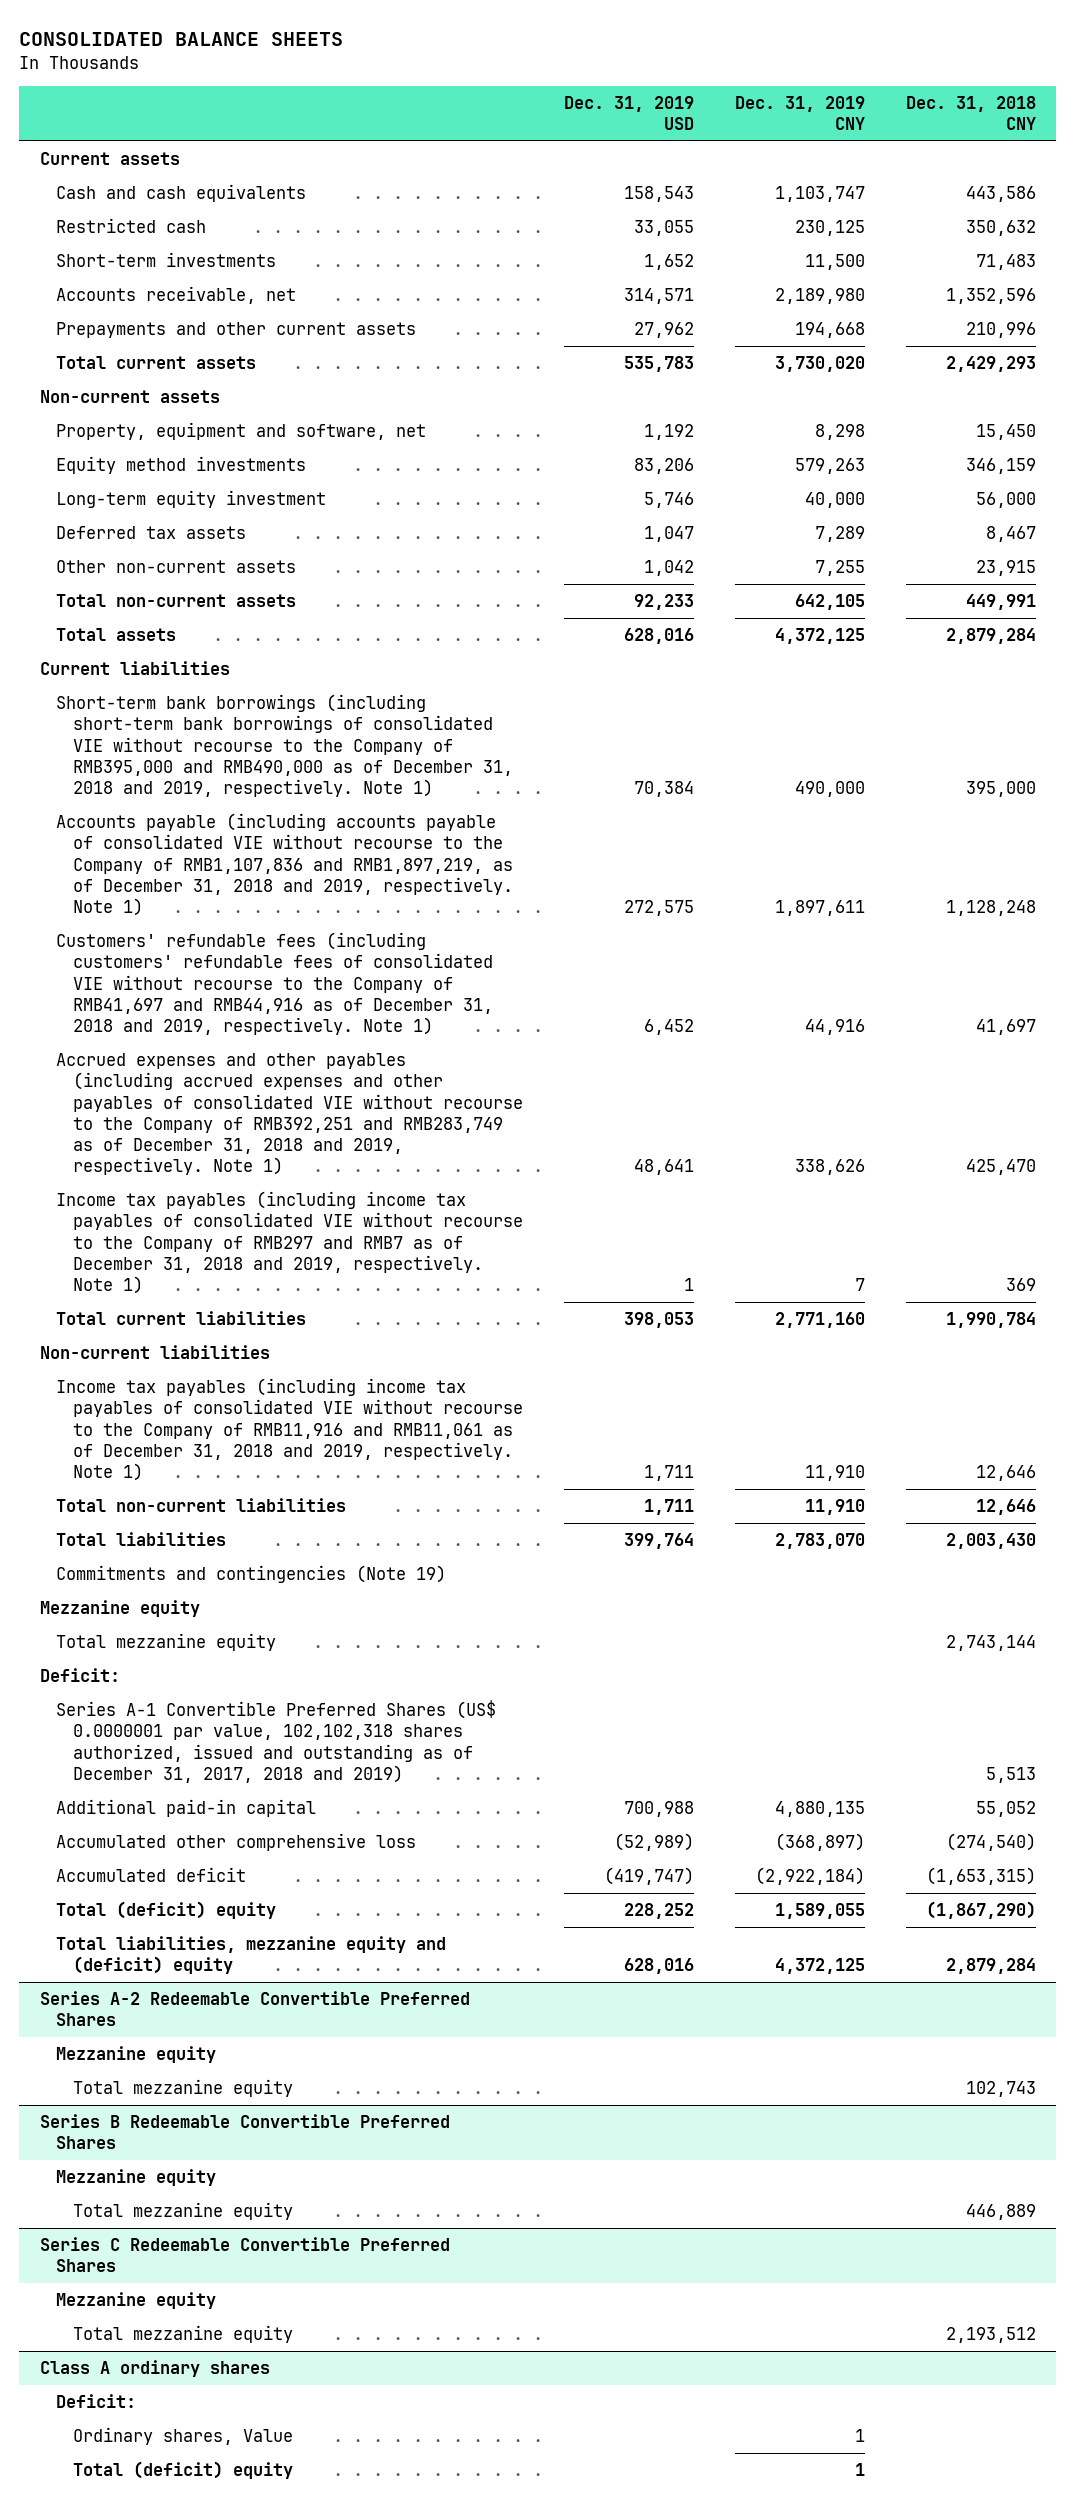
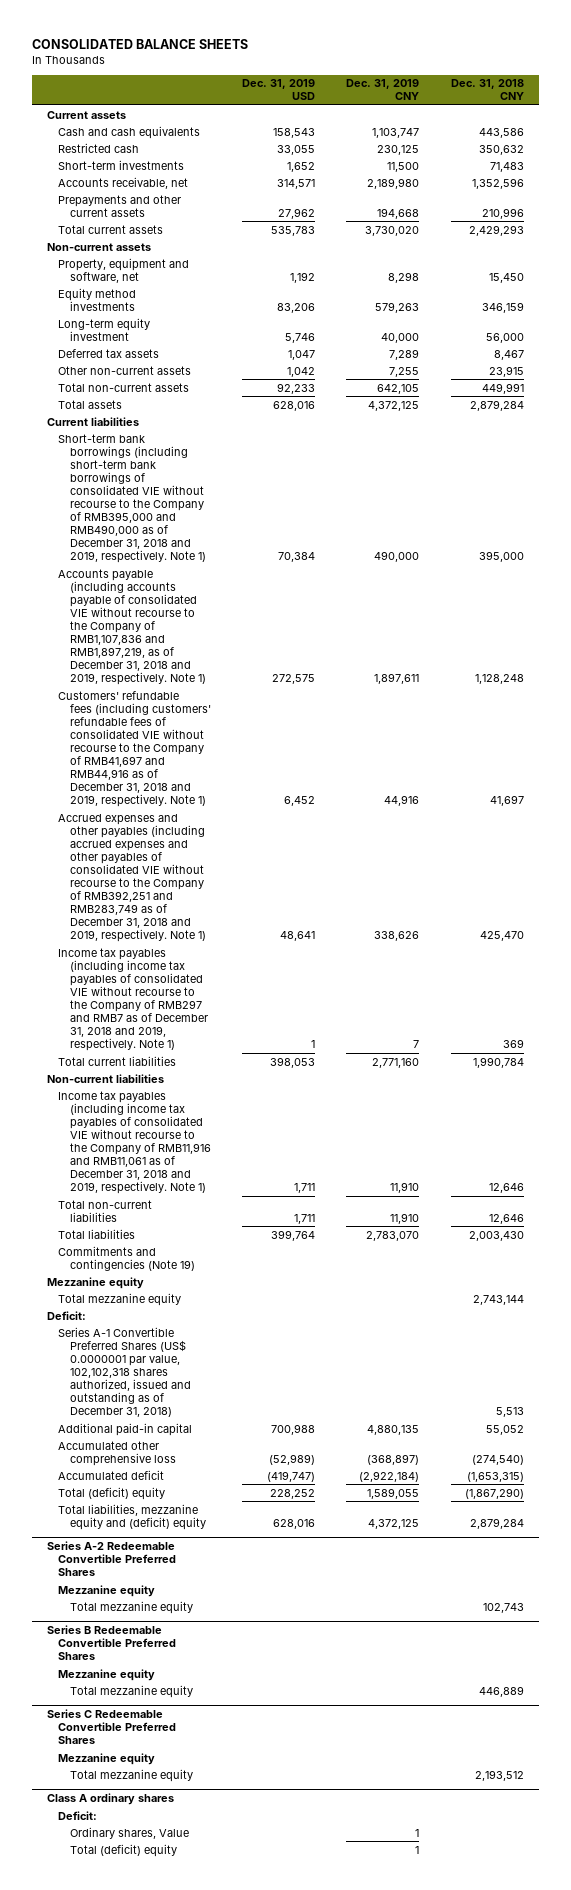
[56,1700,497,1783] Series A-1 Convertible Preferred Shares (US$ 0.0000001 par value, 102,102,318 shares authorized, issued and outstanding as of December 31, 2017, 2018 and 2019) -> [58,1326,191,1418] Series A-1 Convertible Preferred Shares (US$ 0.0000001 par value, 102,102,318 shares authorized, issued and outstanding as of December 31, 2018)

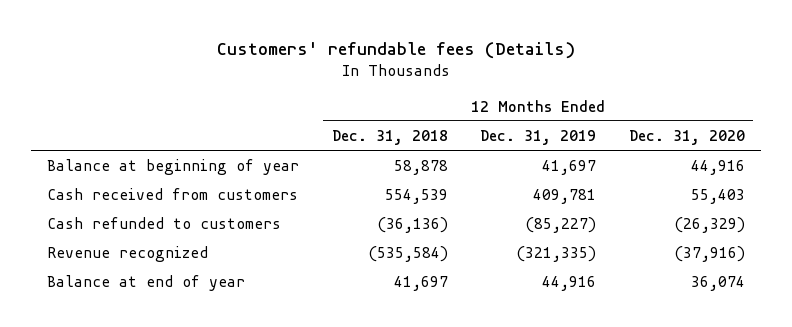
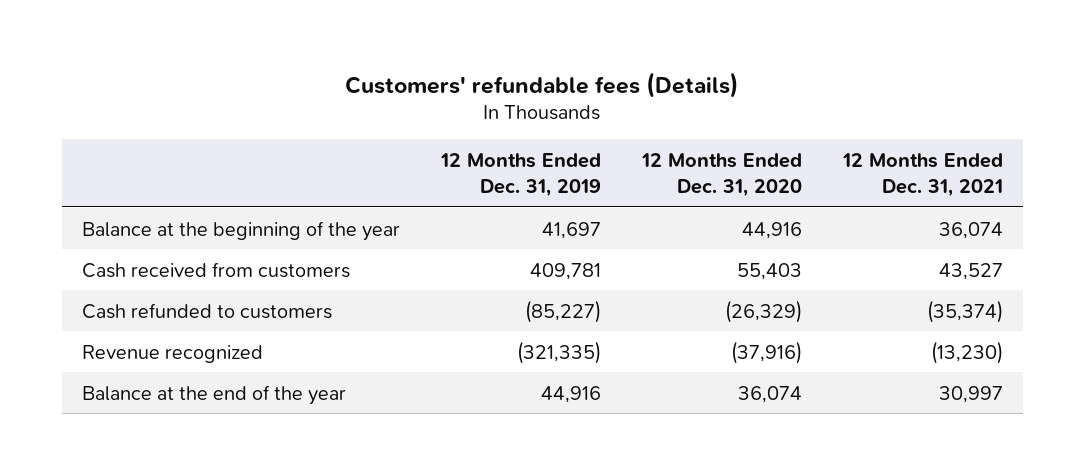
[331,129,448,145] Dec. 31, 2018 -> none
none -> [841,152,1003,197] 12 Months Ended Dec. 31, 2021
[46,159,299,176] Balance at beginning of year -> [82,220,401,241] Balance at the beginning of the year
[46,275,245,292] Balance at end of year -> [82,384,347,405] Balance at the end of the year

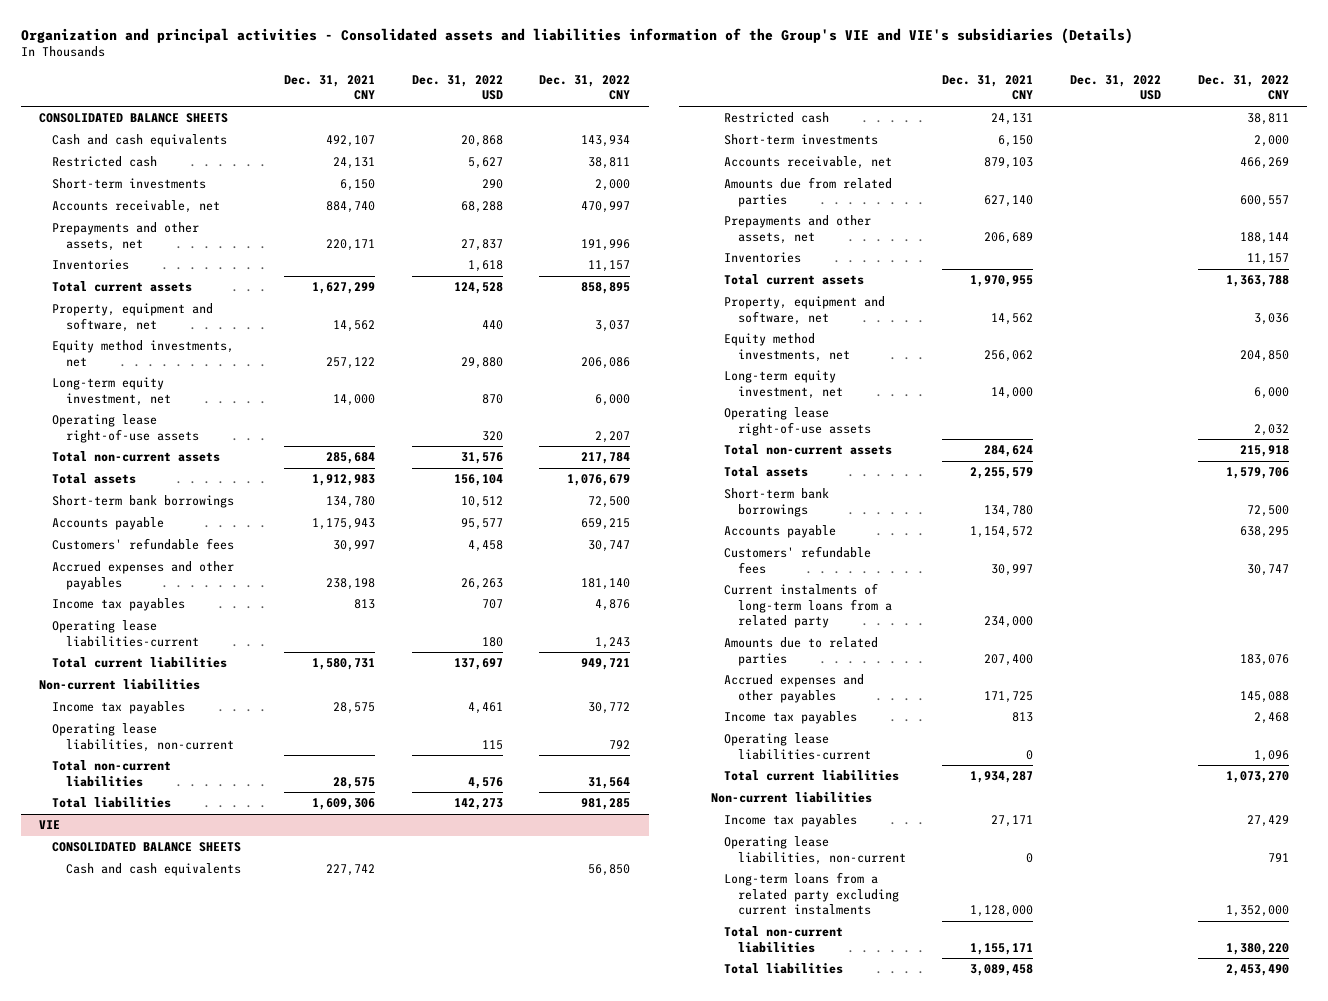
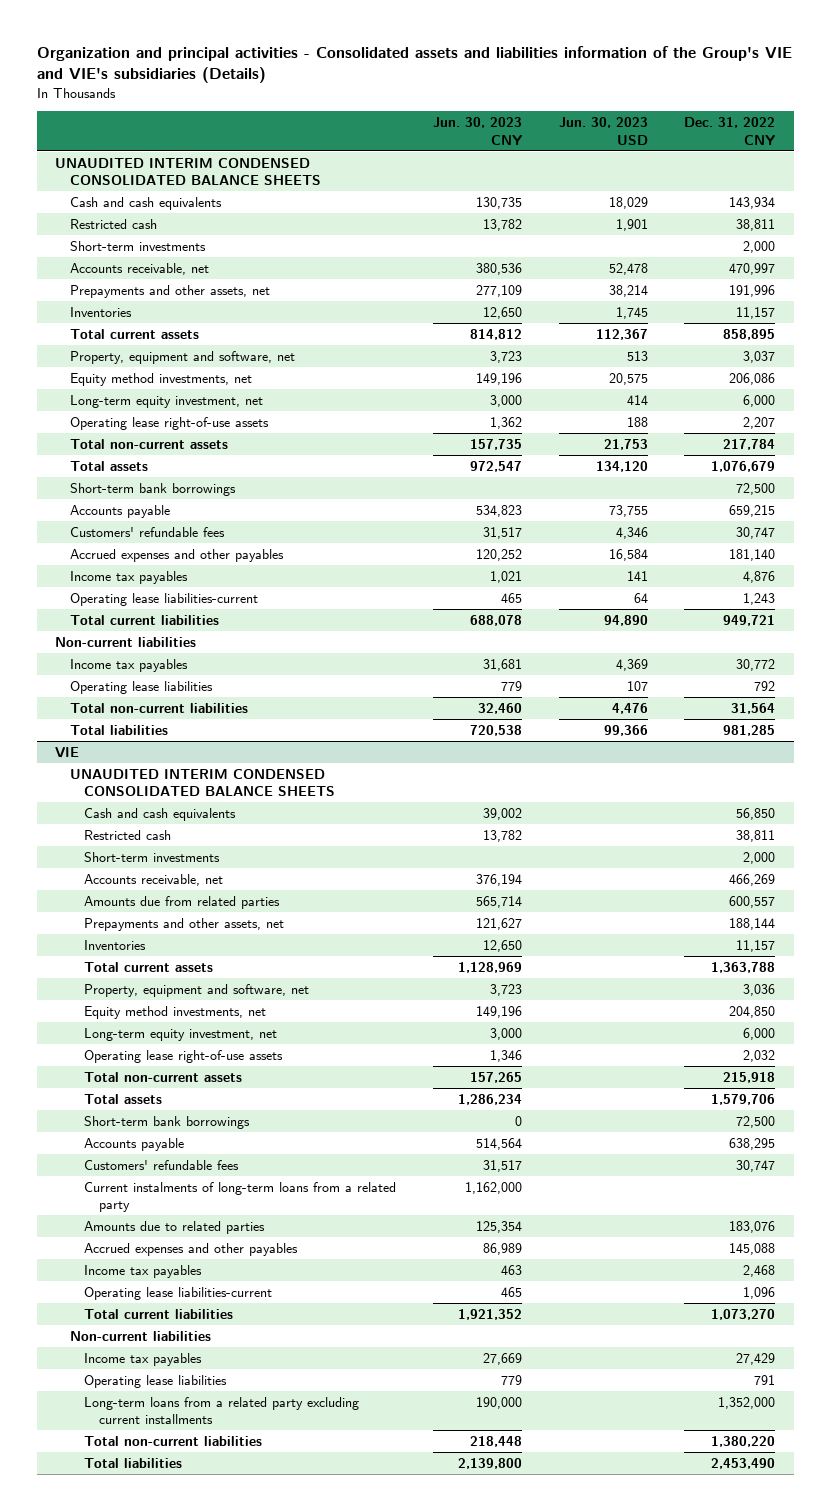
[283,74,375,101] Dec. 31, 2021 CNY -> none
[411,74,503,101] Dec. 31, 2022 USD -> none
none -> [432,117,522,145] Jun. 30, 2023 CNY
none -> [558,117,648,145] Jun. 30, 2023 USD
[39,113,229,124] CONSOLIDATED BALANCE SHEETS -> [55,157,321,186] UNAUDITED INTERIM CONDENSED CONSOLIDATED BALANCE SHEETS
[52,723,234,752] Operating lease liabilities, non-current -> [69,680,213,694] Operating lease liabilities
[52,842,242,853] CONSOLIDATED BALANCE SHEETS -> [69,768,336,797] UNAUDITED INTERIM CONDENSED CONSOLIDATED BALANCE SHEETS
[724,836,906,865] Operating lease liabilities, non-current -> [84,1374,228,1388] Operating lease liabilities
[724,872,899,916] Long-term loans from a related party excluding current instalments -> [84,1396,360,1425] Long-term loans from a related party excluding current installments

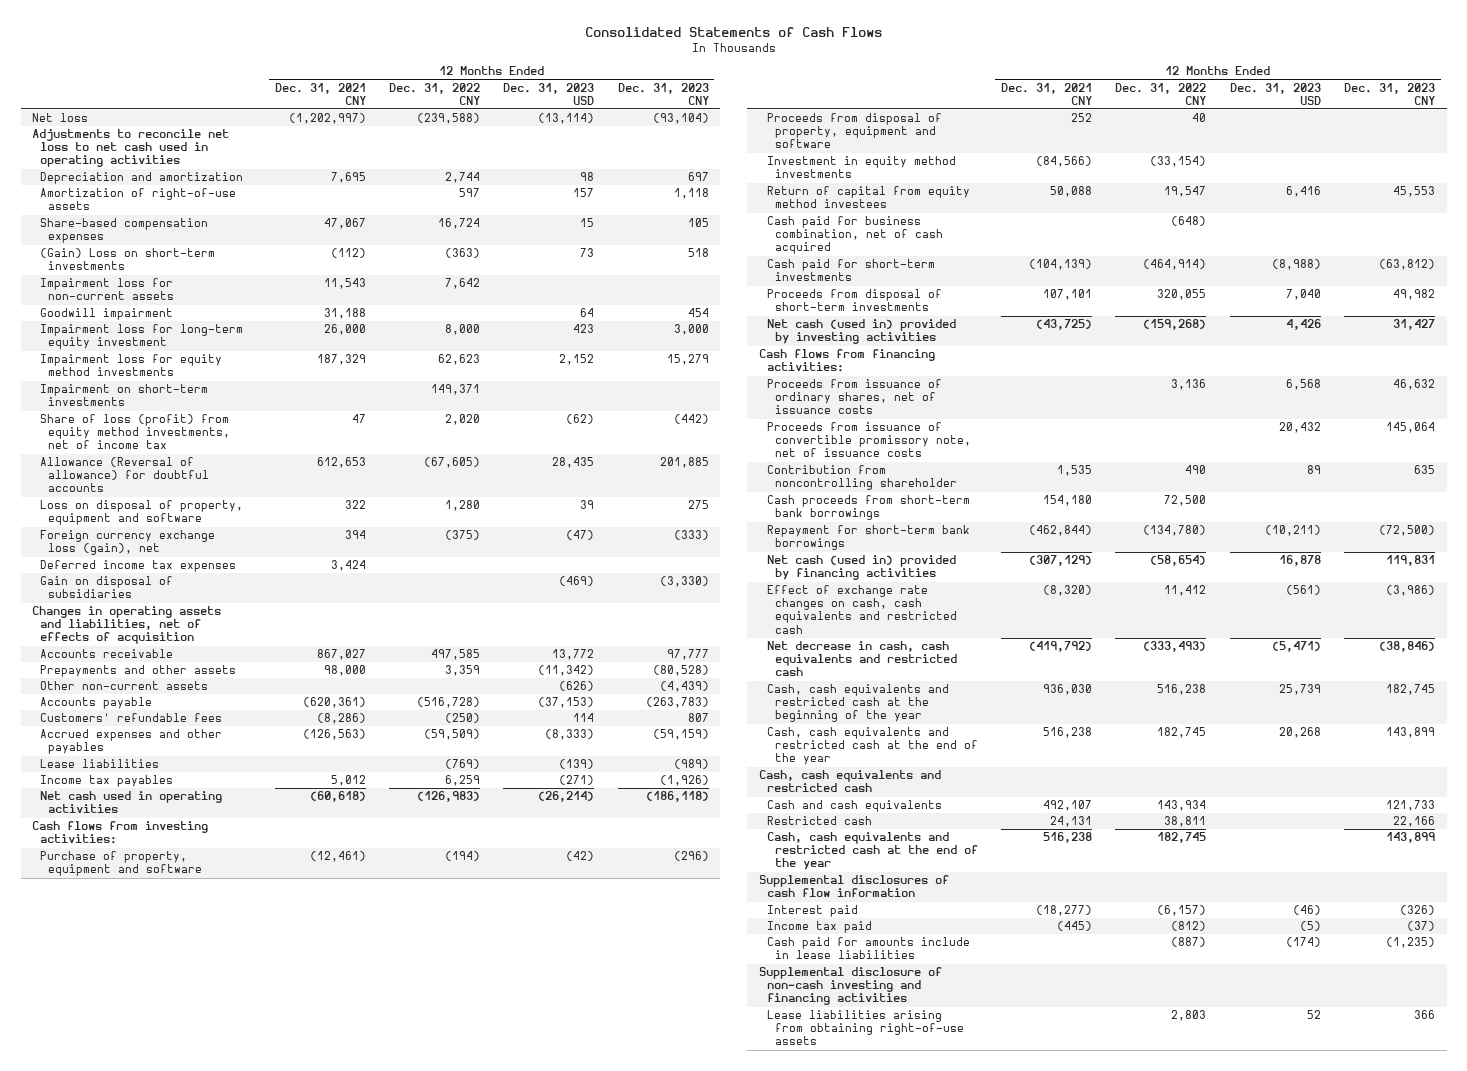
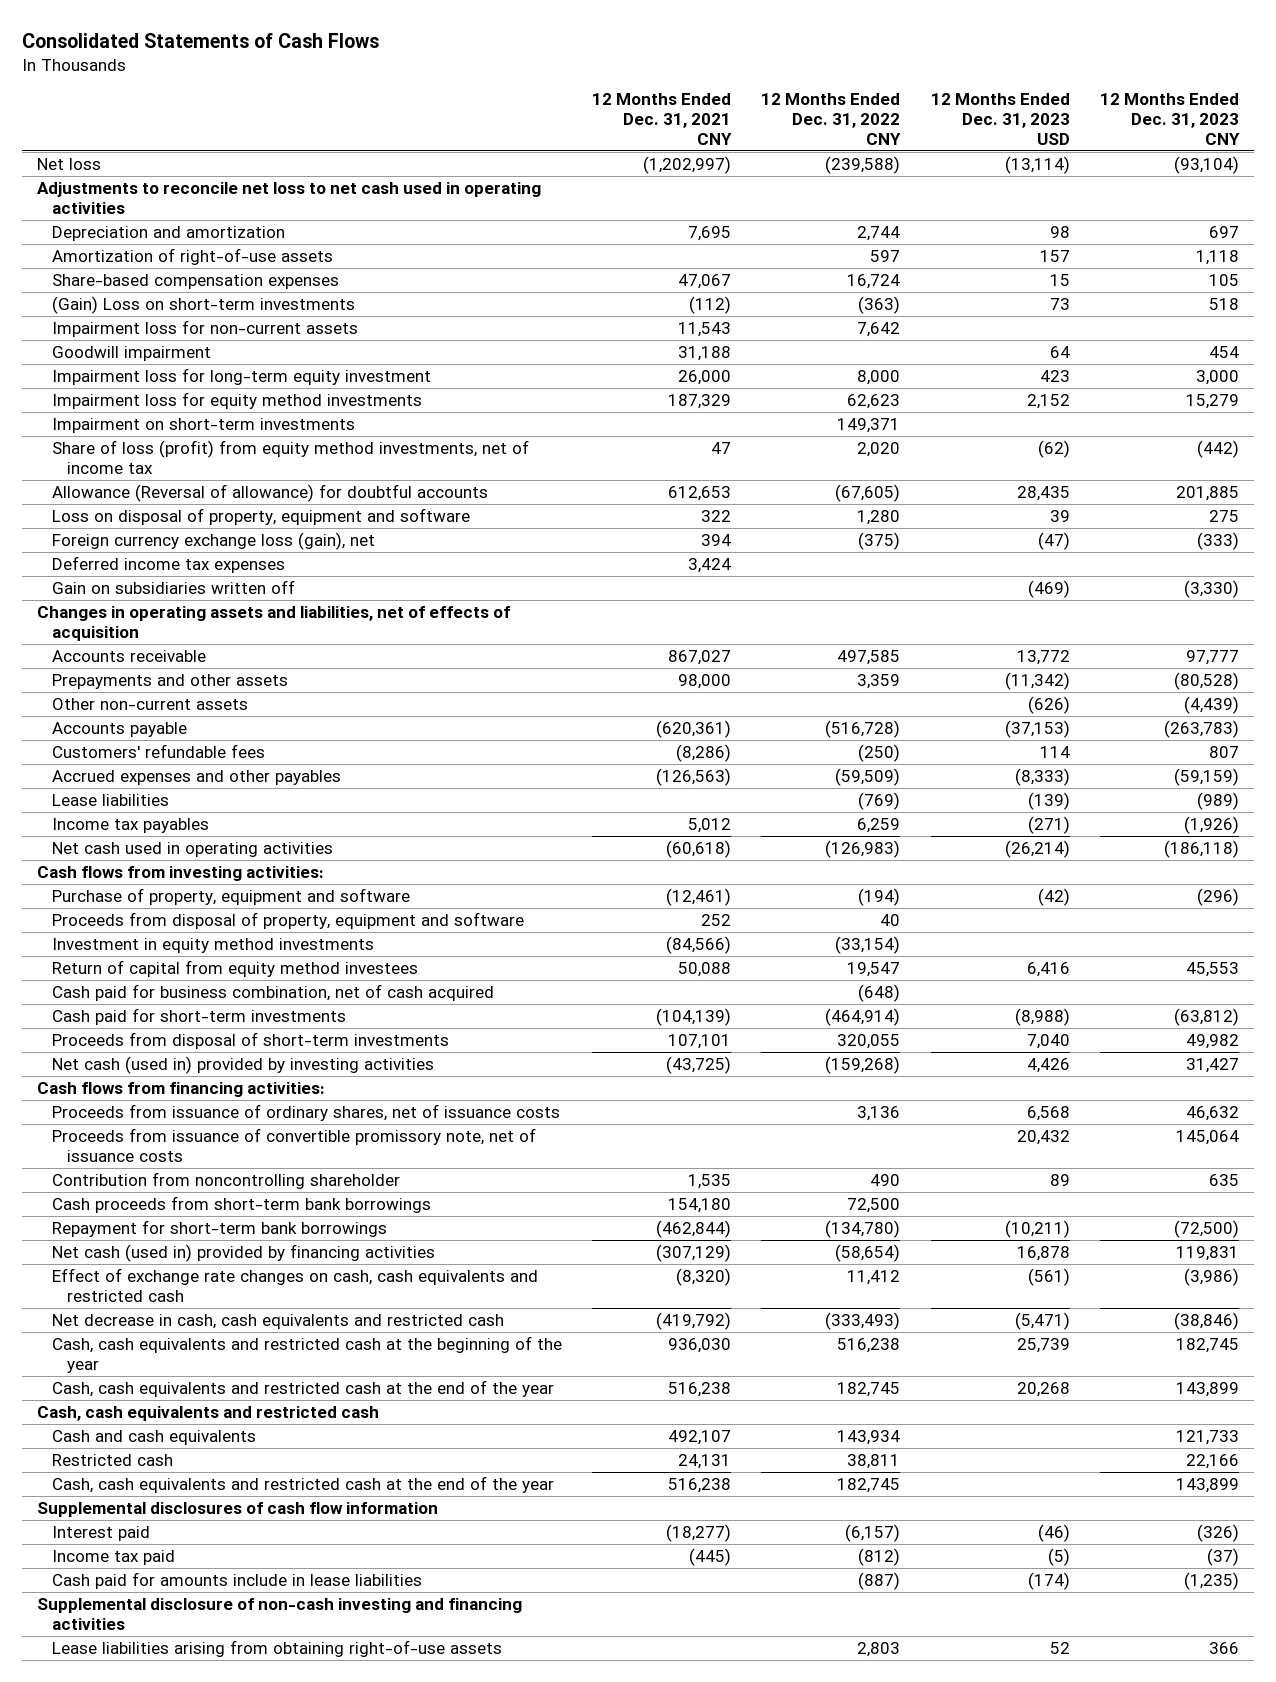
[40,576,174,599] Gain on disposal of subsidiaries -> [52,579,296,594] Gain on subsidiaries written off

